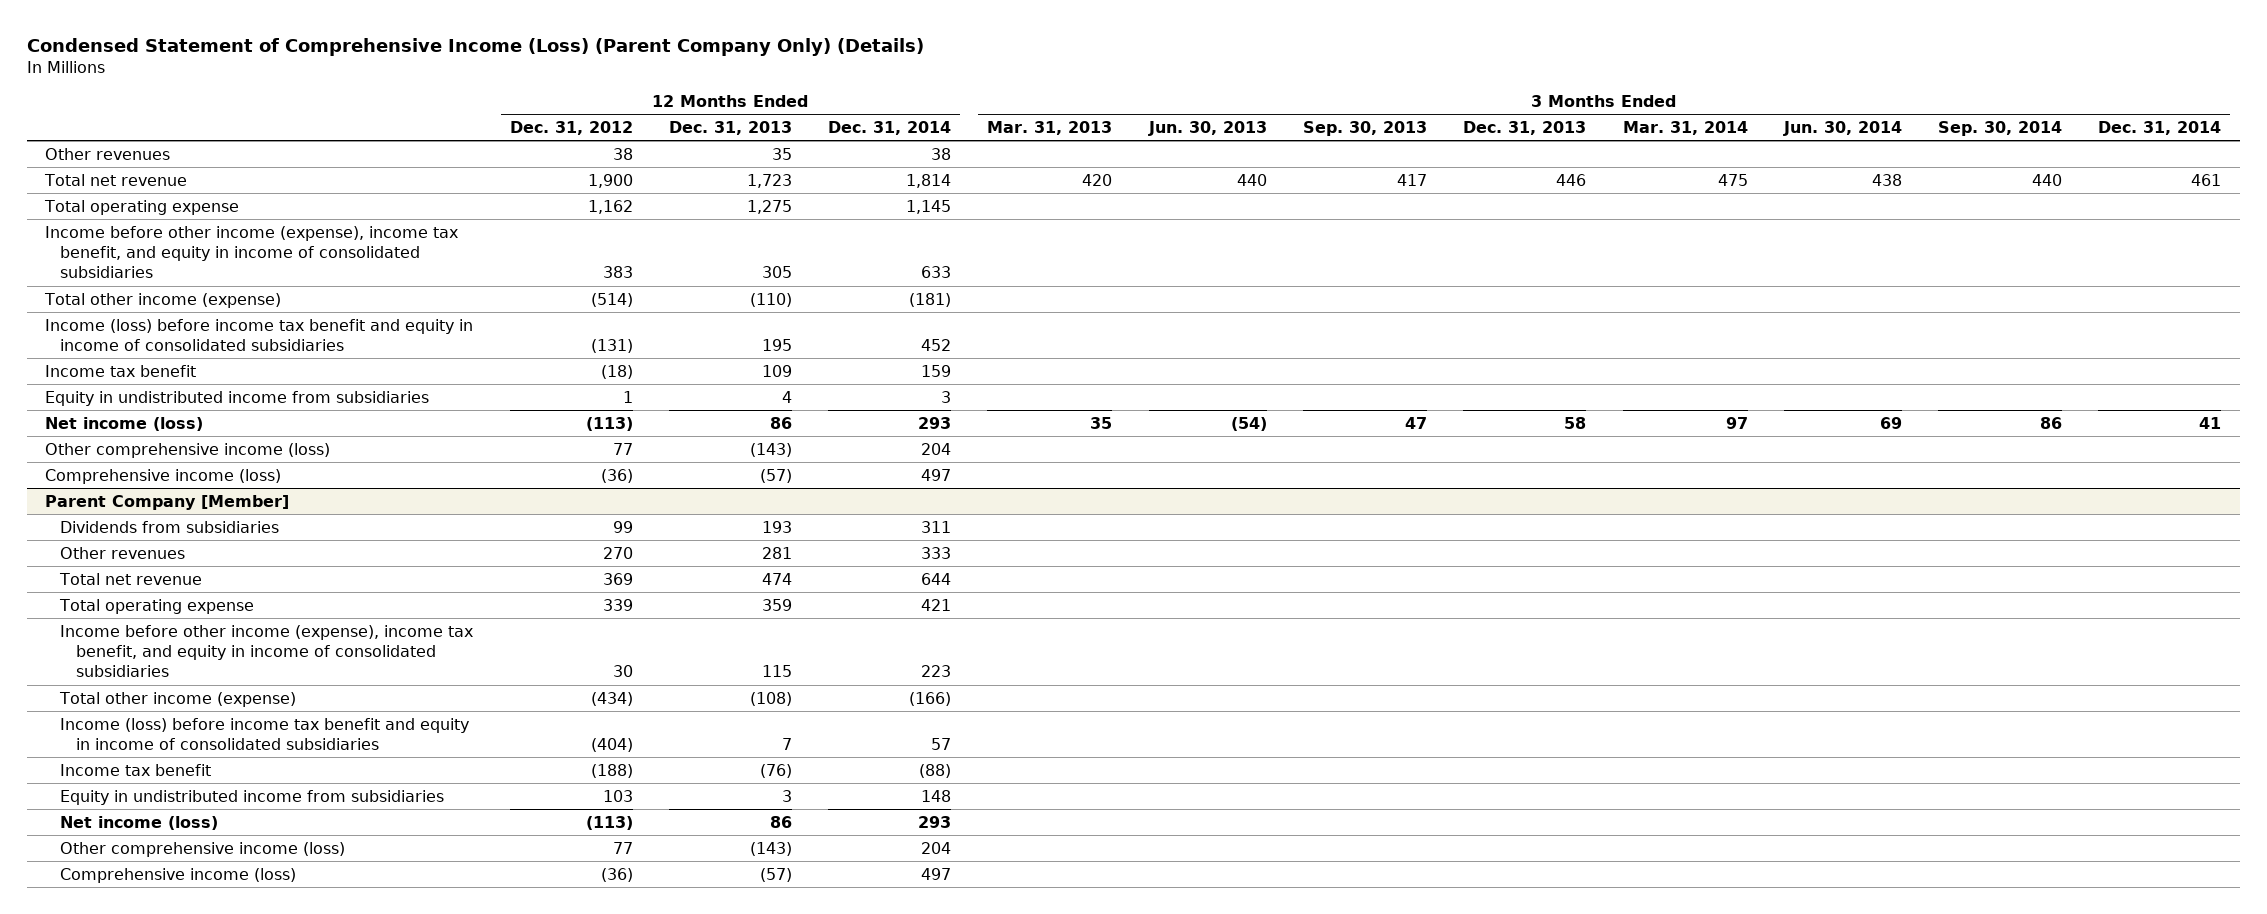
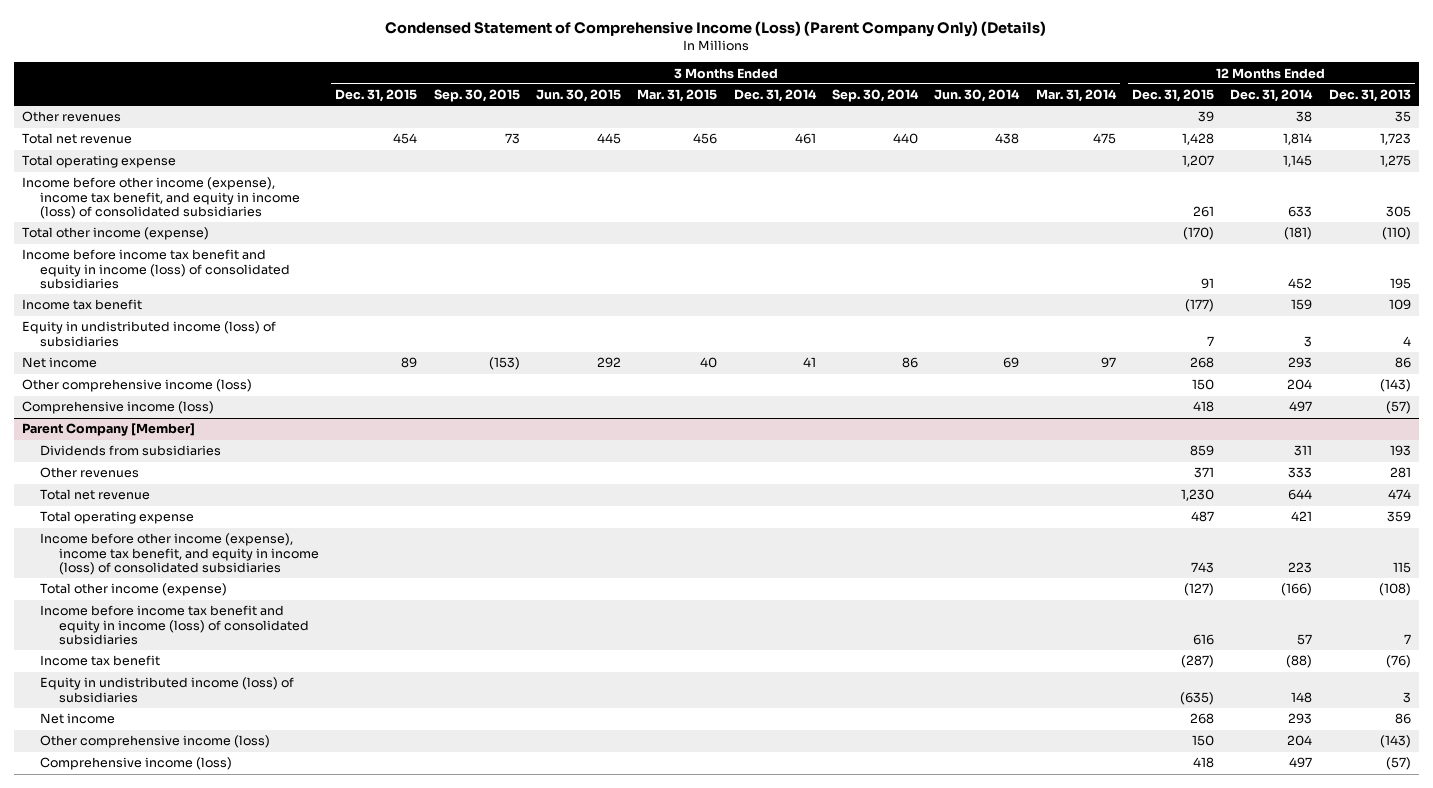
[509,121,633,136] Dec. 31, 2012 -> none
[987,121,1113,136] Mar. 31, 2013 -> none
[1147,121,1267,137] Jun. 30, 2013 -> none
[1302,121,1427,137] Sep. 30, 2013 -> none
[1463,121,1587,136] Dec. 31, 2013 -> none
none -> [335,89,418,103] Dec. 31, 2015
none -> [433,89,520,103] Sep. 30, 2015
none -> [535,89,621,103] Jun. 30, 2015
none -> [637,89,718,103] Mar. 31, 2015
none -> [1132,89,1215,103] Dec. 31, 2015
[45,225,459,279] Income before other income (expense), income tax benefit, and equity in income of consolidated subsidiaries -> [22,177,301,220] Income before other income (expense), income tax benefit, and equity in income (loss) of consolidated subsidiaries
[45,318,474,352] Income (loss) before income tax benefit and equity in income of consolidated subsidiaries -> [22,249,291,290] Income before income tax benefit and equity in income (loss) of consolidated subsidiaries
[45,390,430,406] Equity in undistributed income from subsidiaries -> [22,321,277,347] Equity in undistributed income (loss) of subsidiaries
[45,416,204,431] Net income (loss) -> [22,357,98,369] Net income
[60,624,474,678] Income before other income (expense), income tax benefit, and equity in income of consolidated subsidiaries -> [40,533,319,576] Income before other income (expense), income tax benefit, and equity in income (loss) of consolidated subsidiaries
[60,717,470,751] Income (loss) before income tax benefit and equity in income of consolidated subsidiaries -> [40,605,309,646] Income before income tax benefit and equity in income (loss) of consolidated subsidiaries
[60,789,445,805] Equity in undistributed income from subsidiaries -> [40,677,295,703] Equity in undistributed income (loss) of subsidiaries
[60,815,219,830] Net income (loss) -> [40,713,116,725] Net income

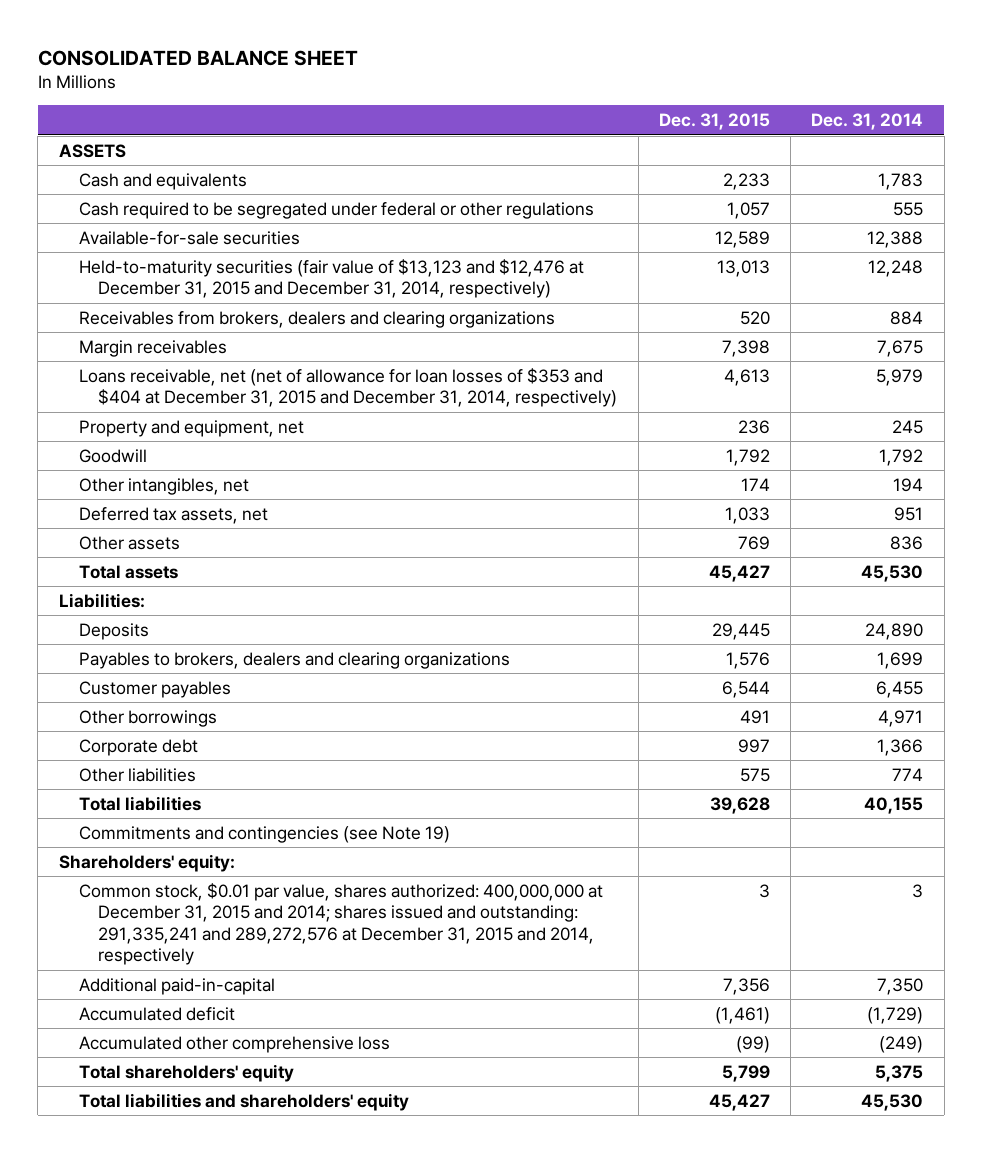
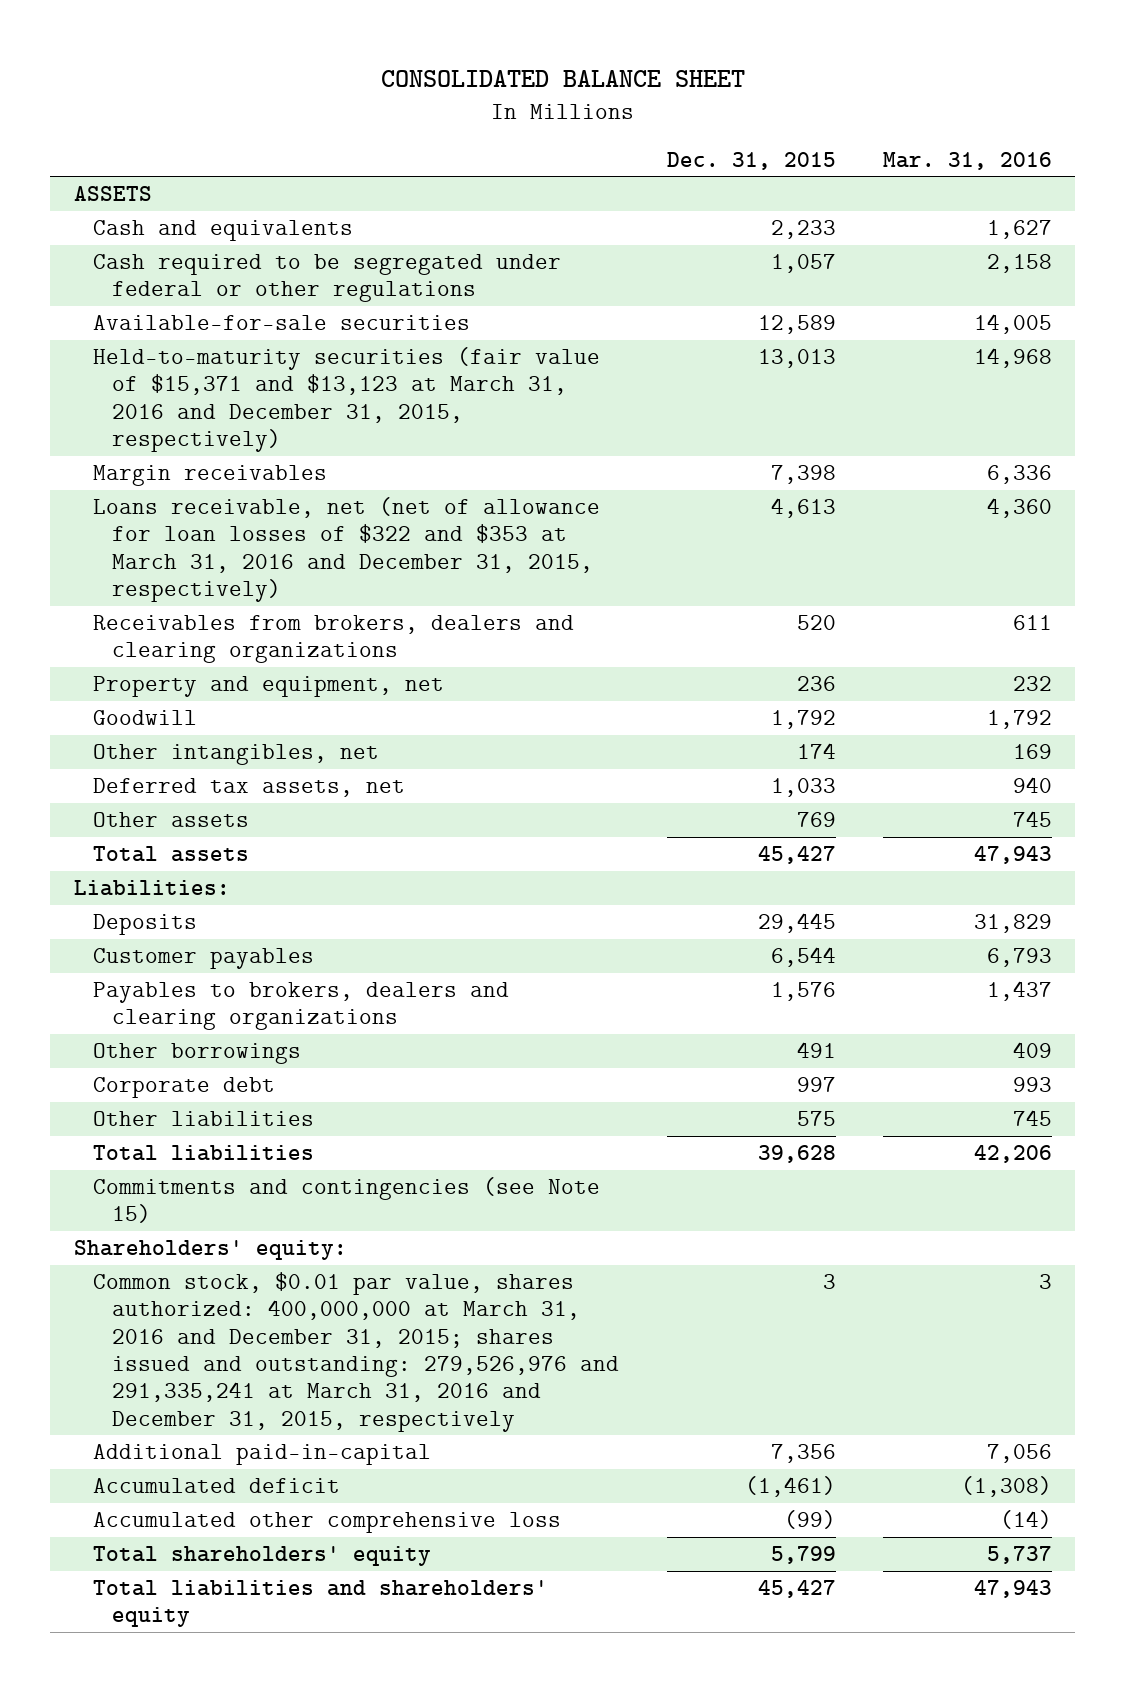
[811,113,924,131] Dec. 31, 2014 -> none
none -> [882,151,1052,170] Mar. 31, 2016
[78,258,584,299] Held-to-maturity securities (fair value of $13,123 and $12,476 at December 31, 2015 and December 31, 2014, respectively) -> [93,347,601,452] Held-to-maturity securities (fair value of $15,371 and $13,123 at March 31, 2016 and December 31, 2015, respectively)
[78,367,618,408] Loans receivable, net (net of allowance for loan losses of $353 and $404 at December 31, 2015 and December 31, 2014, respectively) -> [93,497,601,602] Loans receivable, net (net of allowance for loan losses of $322 and $353 at March 31, 2016 and December 31, 2015, respectively)
[78,310,555,328] Receivables from brokers, dealers and clearing organizations -> [93,615,575,664] Receivables from brokers, dealers and clearing organizations
[78,651,510,669] Payables to brokers, dealers and clearing organizations -> [93,982,510,1031] Payables to brokers, dealers and clearing organizations
[78,825,450,843] Commitments and contingencies (see Note 19) -> [93,1177,601,1224] Commitments and contingencies (see Note 15)
[78,882,603,966] Common stock, $0.01 par value, shares authorized: 400,000,000 at December 31, 2015 and 2014; shares issued and outstanding: 291,335,241 and 289,272,576 at December 31, 2015 and 2014, respectively -> [93,1272,620,1432] Common stock, $0.01 par value, shares authorized: 400,000,000 at March 31, 2016 and December 31, 2015; shares issued and outstanding: 279,526,976 and 291,335,241 at March 31, 2016 and December 31, 2015, respectively

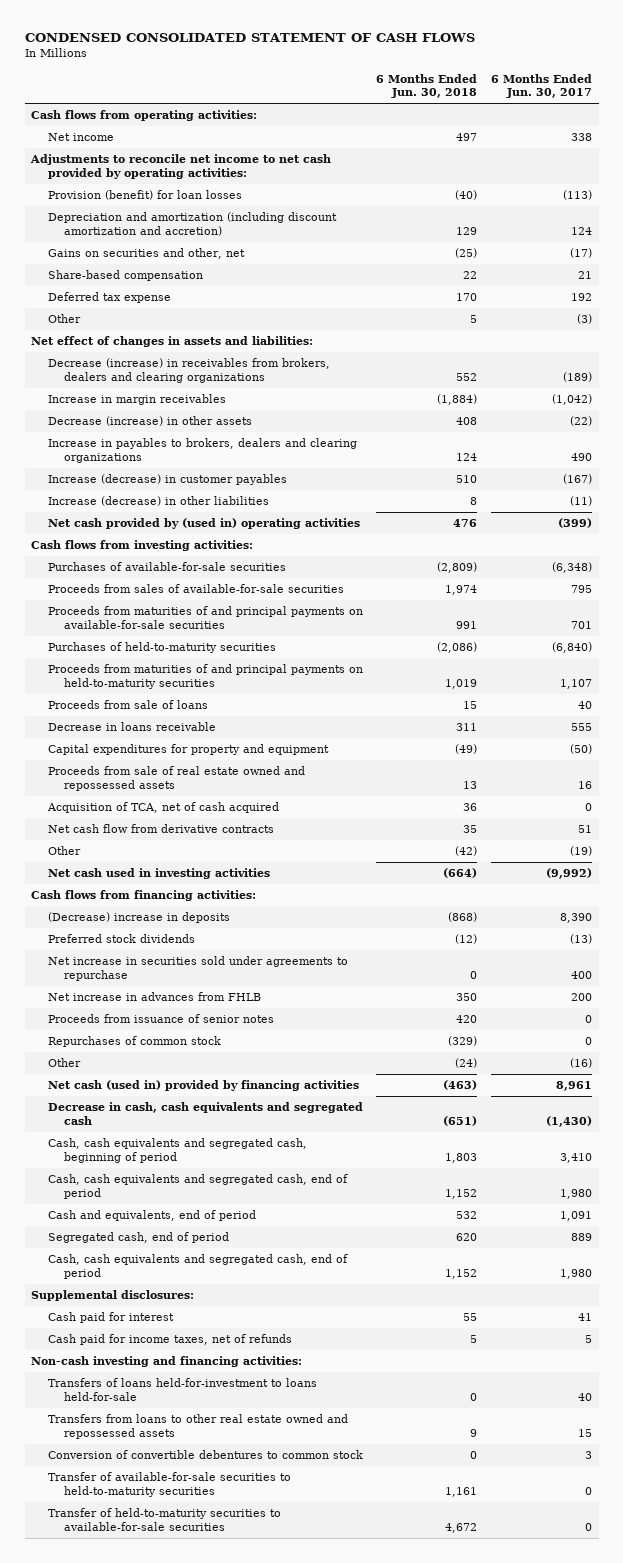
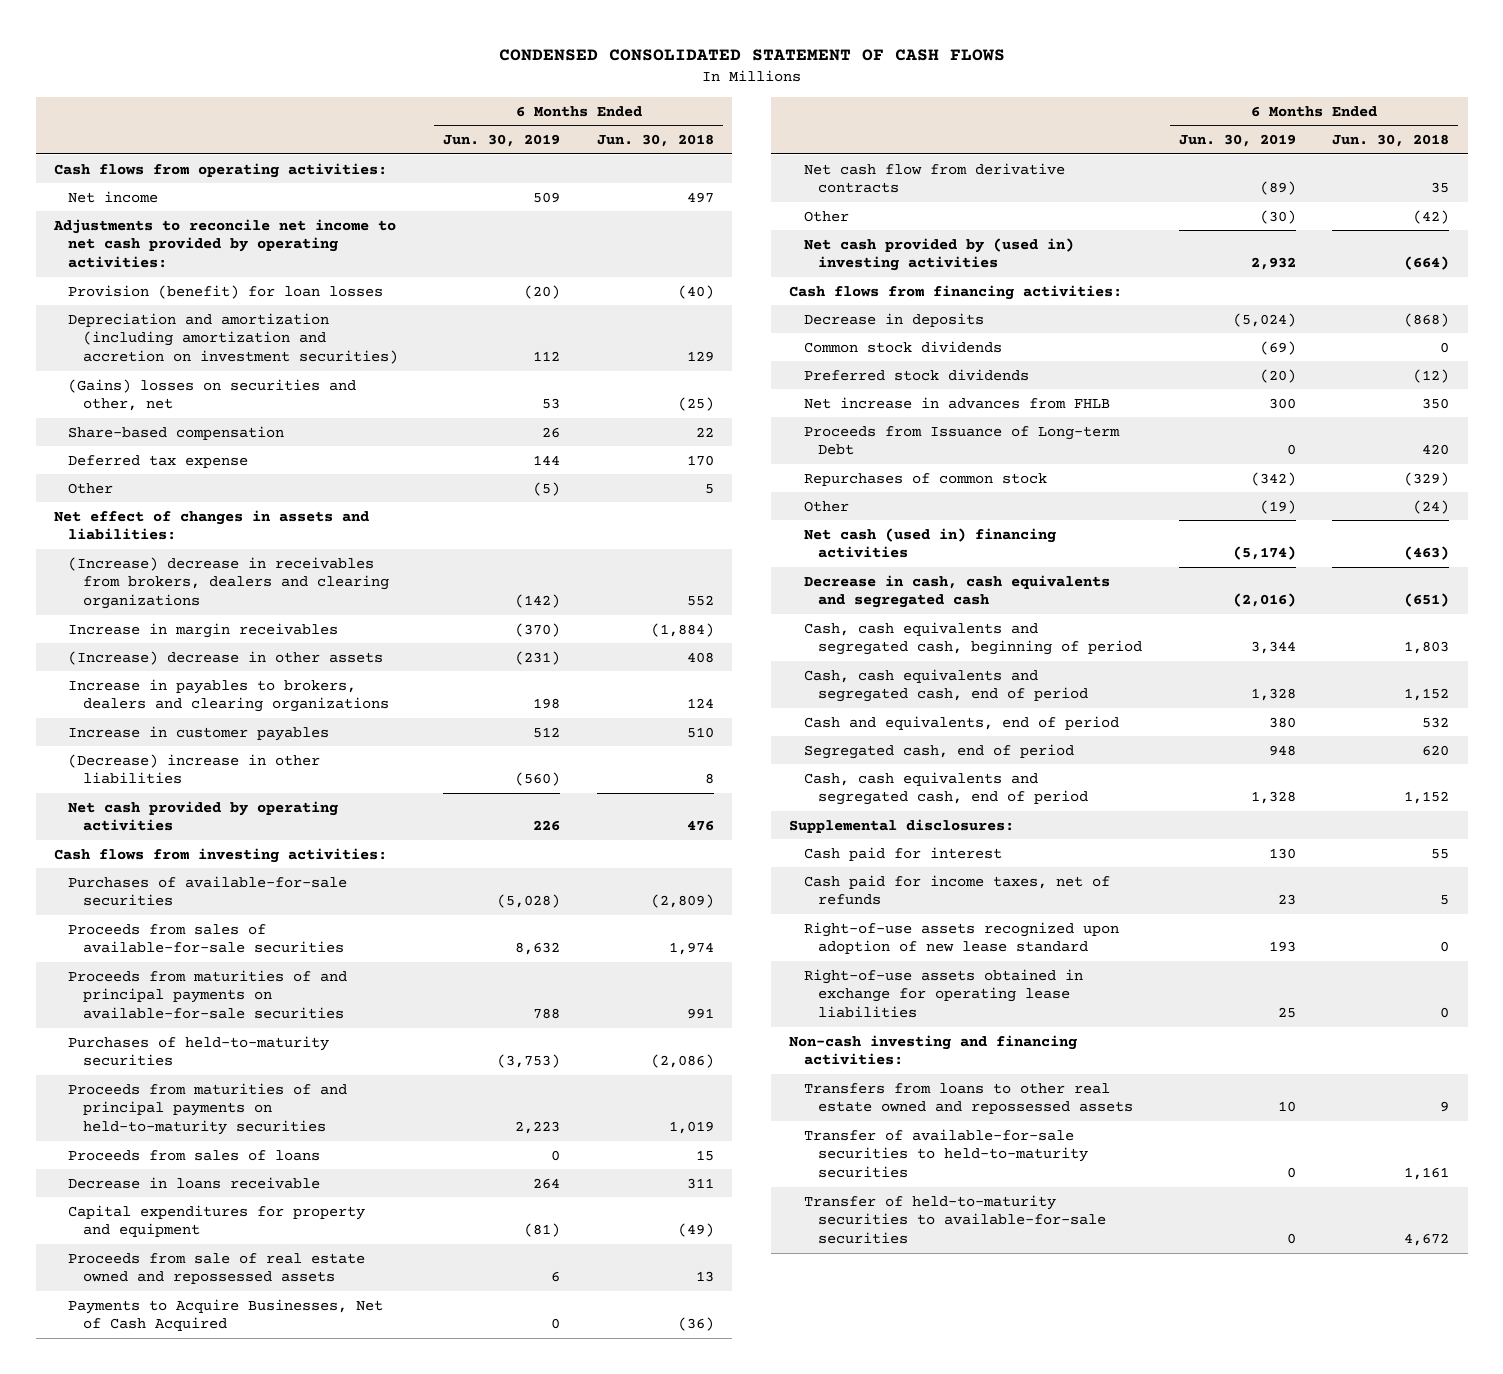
[490,73,592,99] 6 Months Ended Jun. 30, 2017 -> none
none -> [443,134,561,148] Jun. 30, 2019
[47,211,337,236] Depreciation and amortization (including discount amortization and accretion) -> [68,312,398,365] Depreciation and amortization (including amortization and accretion on investment securities)
[47,247,245,259] Gains on securities and other, net -> [68,378,357,412] (Gains) losses on securities and other, net
[47,357,330,383] Decrease (increase) in receivables from brokers, dealers and clearing organizations -> [68,556,389,610] (Increase) decrease in receivables from brokers, dealers and clearing organizations
[47,415,252,426] Decrease (increase) in other assets -> [68,650,384,665] (Increase) decrease in other assets
[47,473,287,485] Increase (decrease) in customer payables -> [68,725,330,741] Increase in customer payables
[47,495,269,506] Increase (decrease) in other liabilities -> [68,753,321,785] (Decrease) increase in other liabilities
[47,517,360,529] Net cash provided by (used in) operating activities -> [68,800,339,832] Net cash provided by operating activities
[47,699,208,709] Proceeds from sale of loans -> [68,1149,321,1161] Proceeds from sales of loans
[46,801,279,813] Acquisition of TCA, net of cash acquired -> [68,1298,384,1332] Payments to Acquire Businesses, Net of Cash Acquired
[463,802,478,811] 36 -> [677,1317,714,1332] (36)
[47,867,270,879] Net cash used in investing activities -> [803,237,1074,272] Net cash provided by (used in) investing activities
[47,911,230,923] (Decrease) increase in deposits -> [803,312,984,327] Decrease in deposits
none -> [803,340,1002,353] Common stock dividends
[47,955,348,981] Net increase in securities sold under agreements to repurchase -> none
[47,1013,274,1023] Proceeds from issuance of senior notes -> [803,425,1120,456] Proceeds from Issuance of Long-term Debt
[47,1079,359,1091] Net cash (used in) provided by financing activities -> [803,527,1056,559] Net cash (used in) financing activities
none -> [803,921,1119,955] Right-of-use assets recognized upon adoption of new lease standard
none -> [803,968,1083,1019] Right-of-use assets obtained in exchange for operating lease liabilities
[47,1377,317,1401] Transfers of loans held-for-investment to loans held-for-sale -> none
[47,1449,363,1459] Conversion of convertible debentures to common stock -> none

